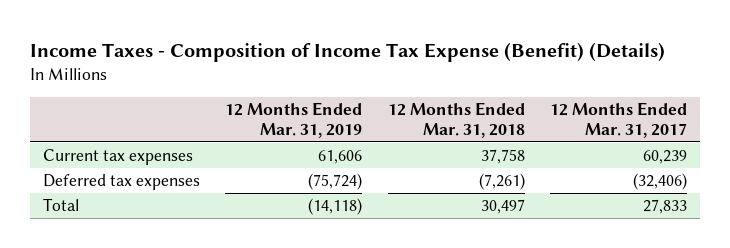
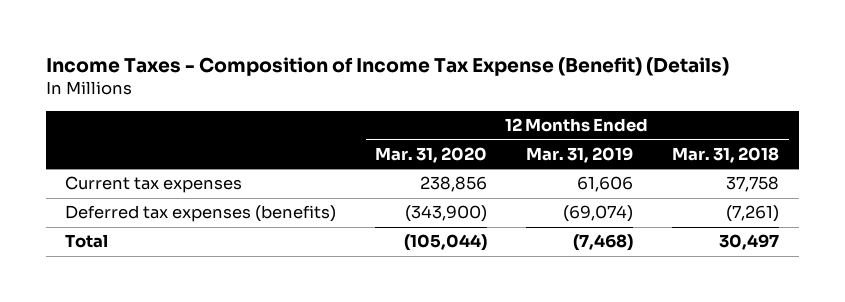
[550,102,688,139] 12 Months Ended Mar. 31, 2017 -> none
none -> [375,146,488,163] Mar. 31, 2020
[42,174,200,191] Deferred tax expenses -> [65,205,337,223] Deferred tax expenses (benefits)
[308,173,363,191] (75,724) -> [563,205,634,223] (69,074)
[308,198,363,216] (14,118) -> [573,234,634,252] (7,468)

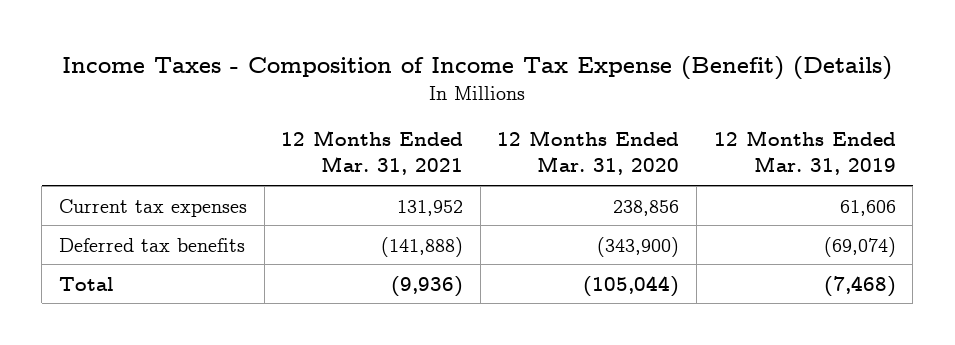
[672,146,780,163] Mar. 31, 2018 -> none
none -> [281,130,464,176] 12 Months Ended Mar. 31, 2021
[65,205,337,223] Deferred tax expenses (benefits) -> [58,237,245,252] Deferred tax benefits

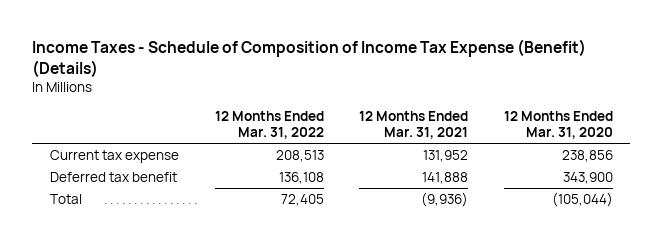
[62,55,893,80] Income Taxes - Composition of Income Tax Expense (Benefit) (Details) -> [32,39,587,78] Income Taxes - Schedule of Composition of Income Tax Expense (Benefit) (Details)
[713,130,896,176] 12 Months Ended Mar. 31, 2019 -> none
none -> [214,111,324,140] 12 Months Ended Mar. 31, 2022
[58,198,247,217] Current tax expenses -> [50,149,180,163] Current tax expense
[58,237,245,252] Deferred tax benefits -> [50,171,178,182] Deferred tax benefit
[381,236,464,257] (141,888) -> [422,171,469,184] 141,888
[597,236,680,257] (343,900) -> [562,171,613,184] 343,900

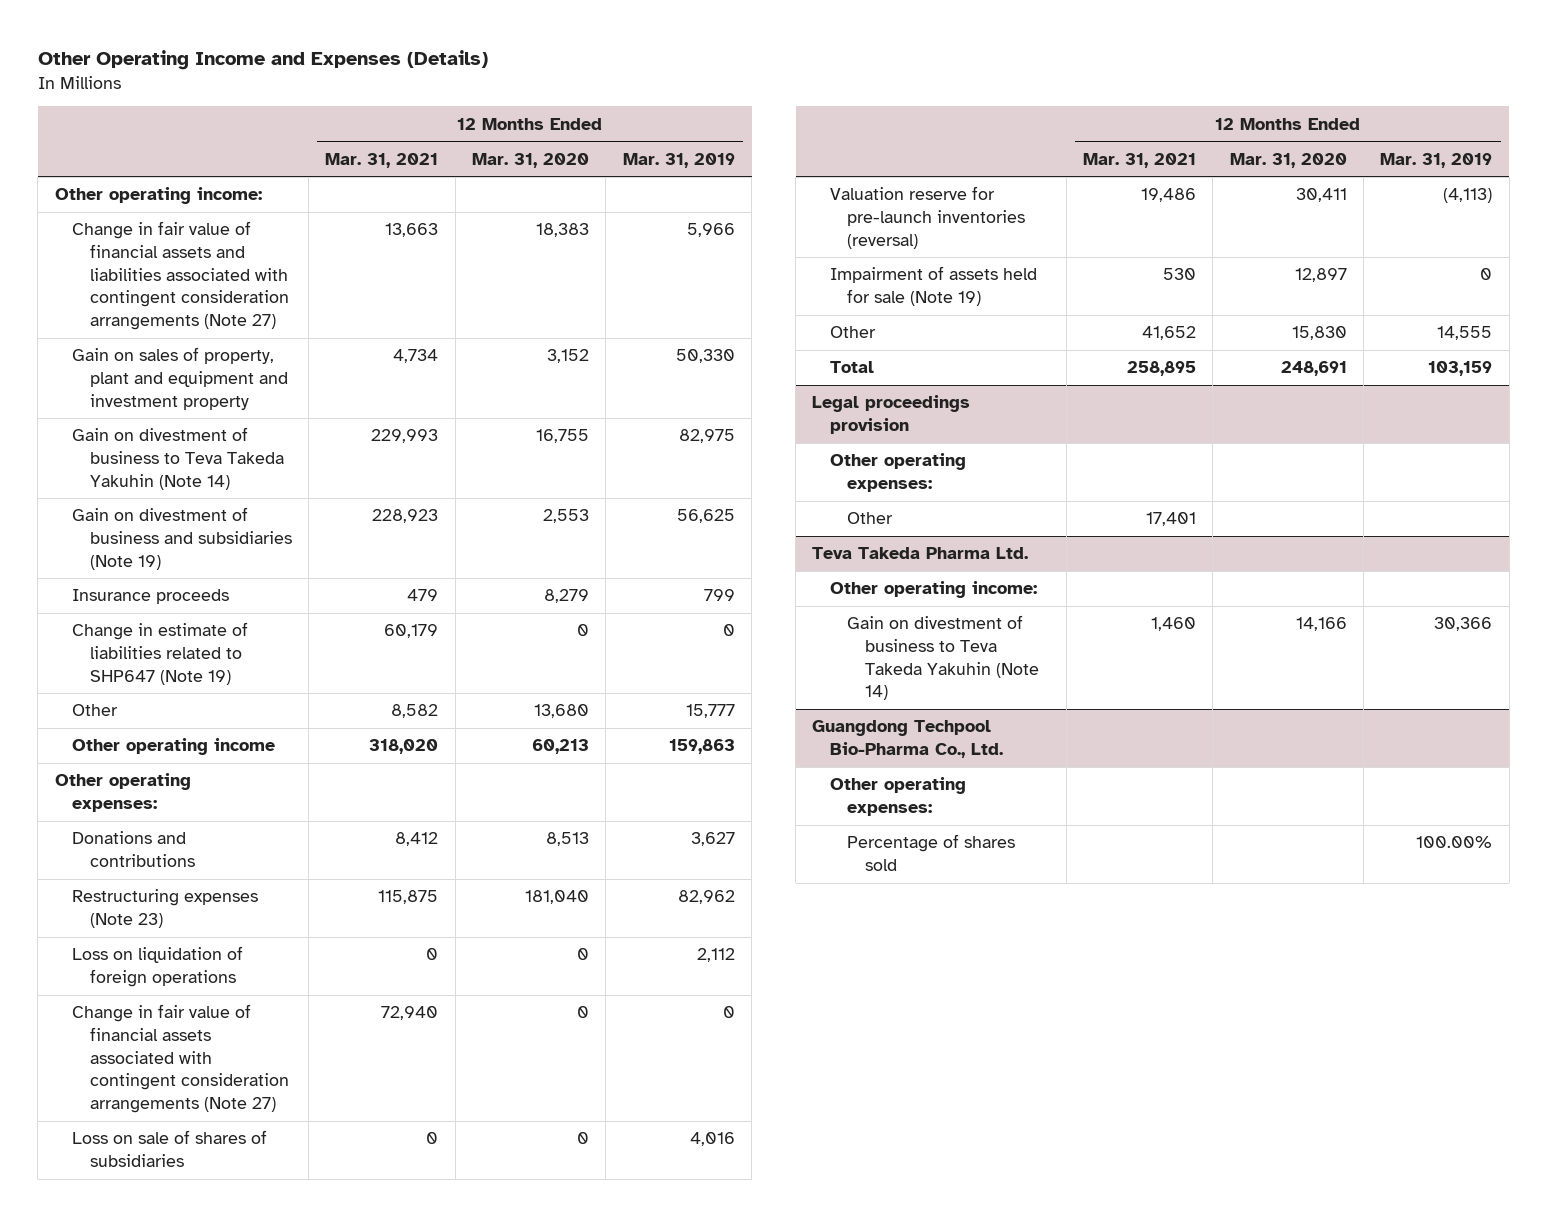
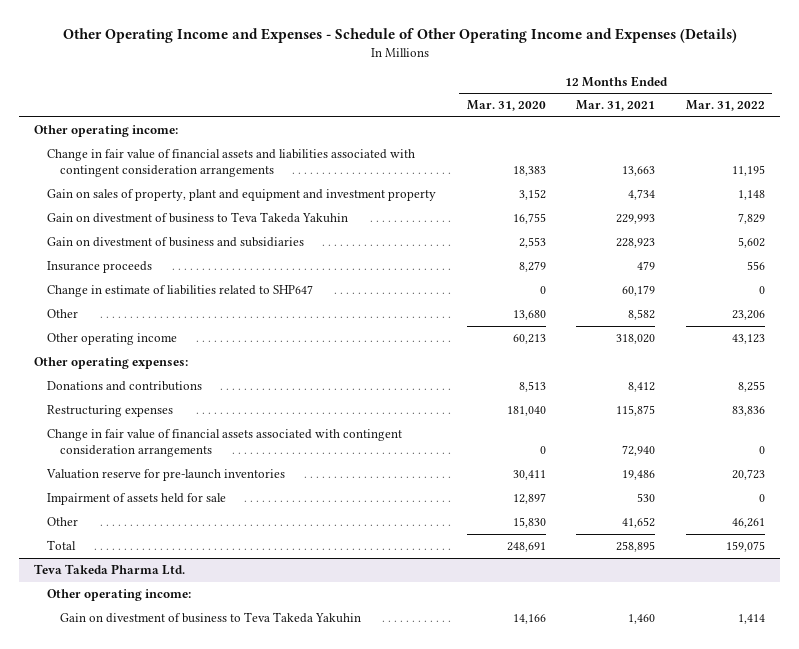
[37,50,488,71] Other Operating Income and Expenses (Details) -> [62,28,737,44] Other Operating Income and Expenses - Schedule of Other Operating Income and Expenses (Details)
[622,152,735,168] Mar. 31, 2019 -> none
none -> [685,100,765,112] Mar. 31, 2022
[72,221,289,330] Change in fair value of financial assets and liabilities associated with contingent consideration arrangements (Note 27) -> [47,148,416,178] Change in fair value of financial assets and liabilities associated with contingent consideration arrangements
[72,427,284,490] Gain on divestment of business to Teva Takeda Yakuhin (Note 14) -> [47,211,349,223] Gain on divestment of business to Teva Takeda Yakuhin
[72,507,292,570] Gain on divestment of business and subsidiaries (Note 19) -> [47,236,305,247] Gain on divestment of business and subsidiaries
[72,622,249,685] Change in estimate of liabilities related to SHP647 (Note 19) -> [47,284,314,297] Change in estimate of liabilities related to SHP647
[72,946,244,988] Loss on liquidation of foreign operations -> none
[72,1130,268,1168] Loss on sale of shares of subsidiaries -> none
[72,889,259,929] Restructuring expenses (Note 23) -> [47,404,174,417] Restructuring expenses
[72,1004,289,1113] Change in fair value of financial assets associated with contingent consideration arrangements (Note 27) -> [47,428,403,458] Change in fair value of financial assets associated with contingent consideration arrangements
[829,186,1026,249] Valuation reserve for pre-launch inventories (reversal) -> [46,468,286,481] Valuation reserve for pre-launch inventories
[829,266,1037,307] Impairment of assets held for sale (Note 19) -> [47,492,227,505] Impairment of assets held for sale
[812,395,971,435] Legal proceedings provision -> none
[829,453,966,493] Other operating expenses: -> none
[847,512,894,525] Other -> none
[812,720,1003,759] Guangdong Techpool Bio-Pharma Co., Ltd. -> none
[829,777,966,817] Other operating expenses: -> none
[847,834,1016,872] Percentage of shares sold -> none
[847,615,1040,701] Gain on divestment of business to Teva Takeda Yakuhin (Note 14) -> [59,611,361,623] Gain on divestment of business to Teva Takeda Yakuhin

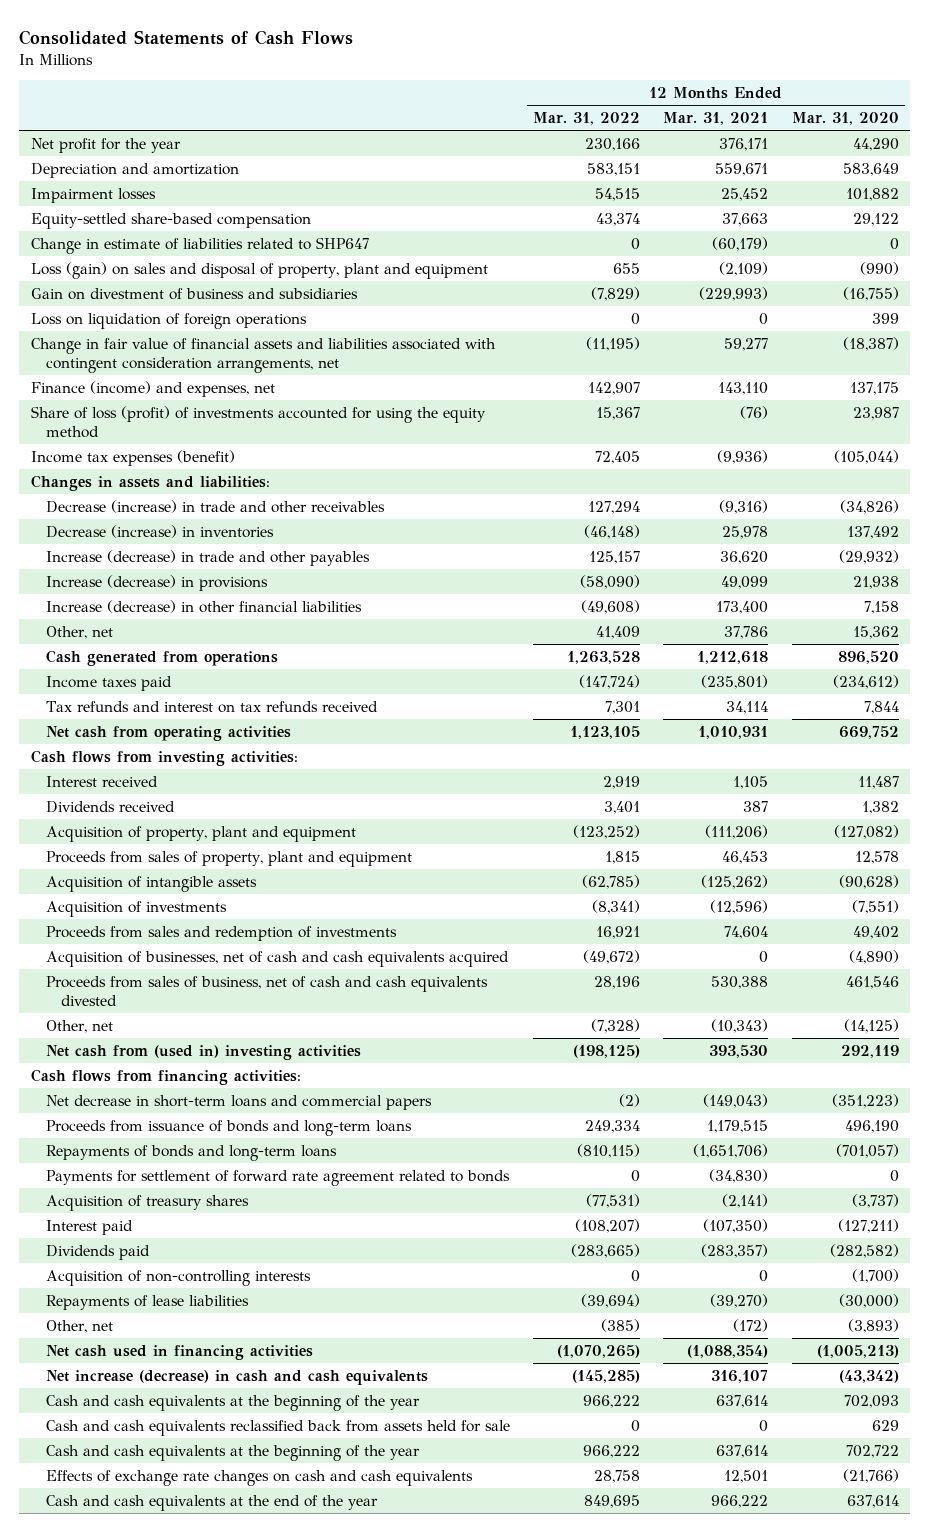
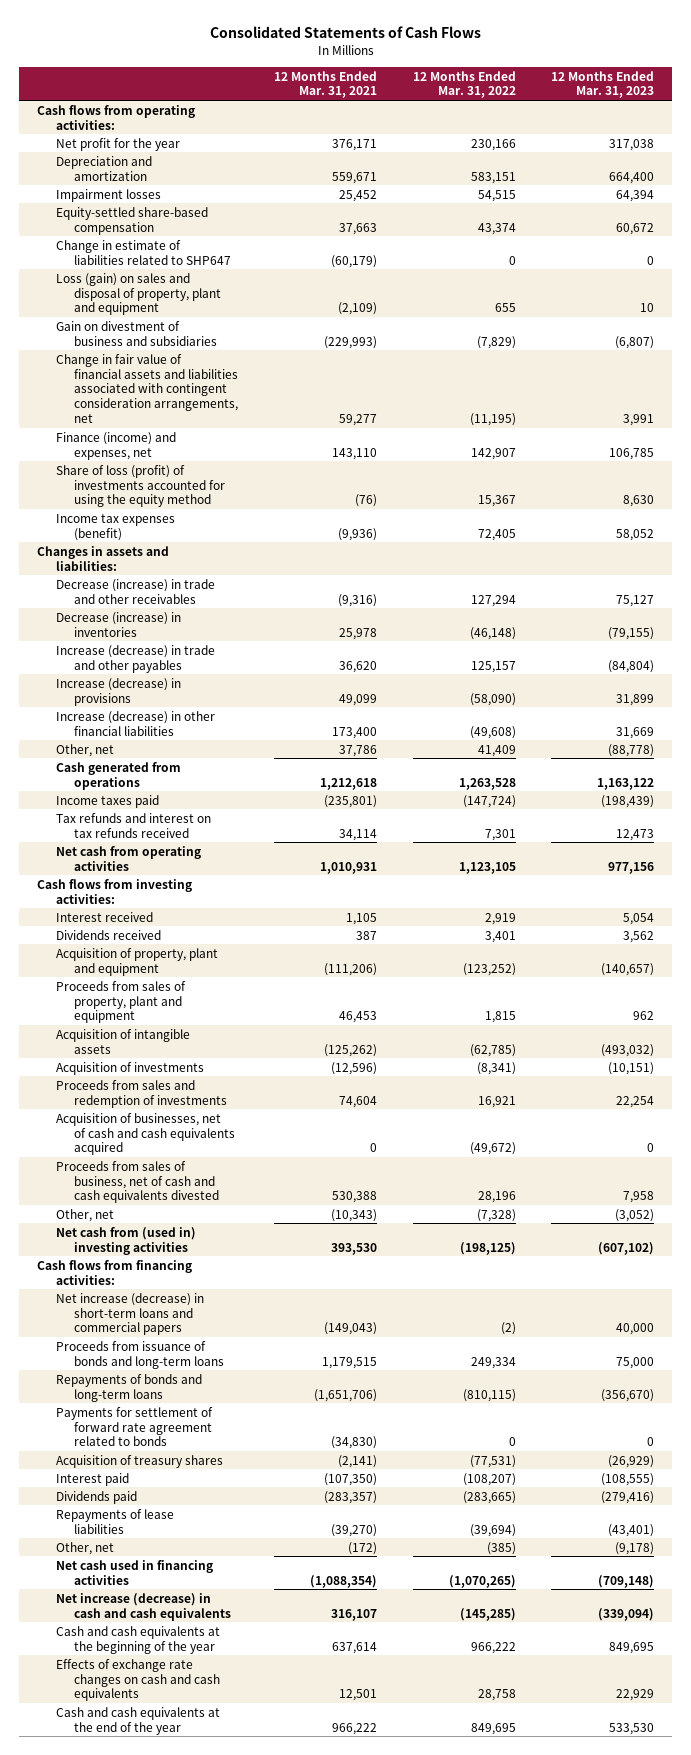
[791,112,899,126] Mar. 31, 2020 -> none
none -> [551,70,655,99] 12 Months Ended Mar. 31, 2023
none -> [36,104,195,130] Cash flows from operating activities:
[31,312,308,329] Loss on liquidation of foreign operations -> none
[45,1094,432,1110] Net decrease in short-term loans and commercial papers -> [55,1292,204,1336] Net increase (decrease) in short-term loans and commercial papers
[45,1269,311,1286] Acquisition of non-controlling interests -> none
[45,1419,510,1436] Cash and cash equivalents reclassified back from assets held for sale -> none
[45,1444,420,1461] Cash and cash equivalents at the beginning of the year -> none

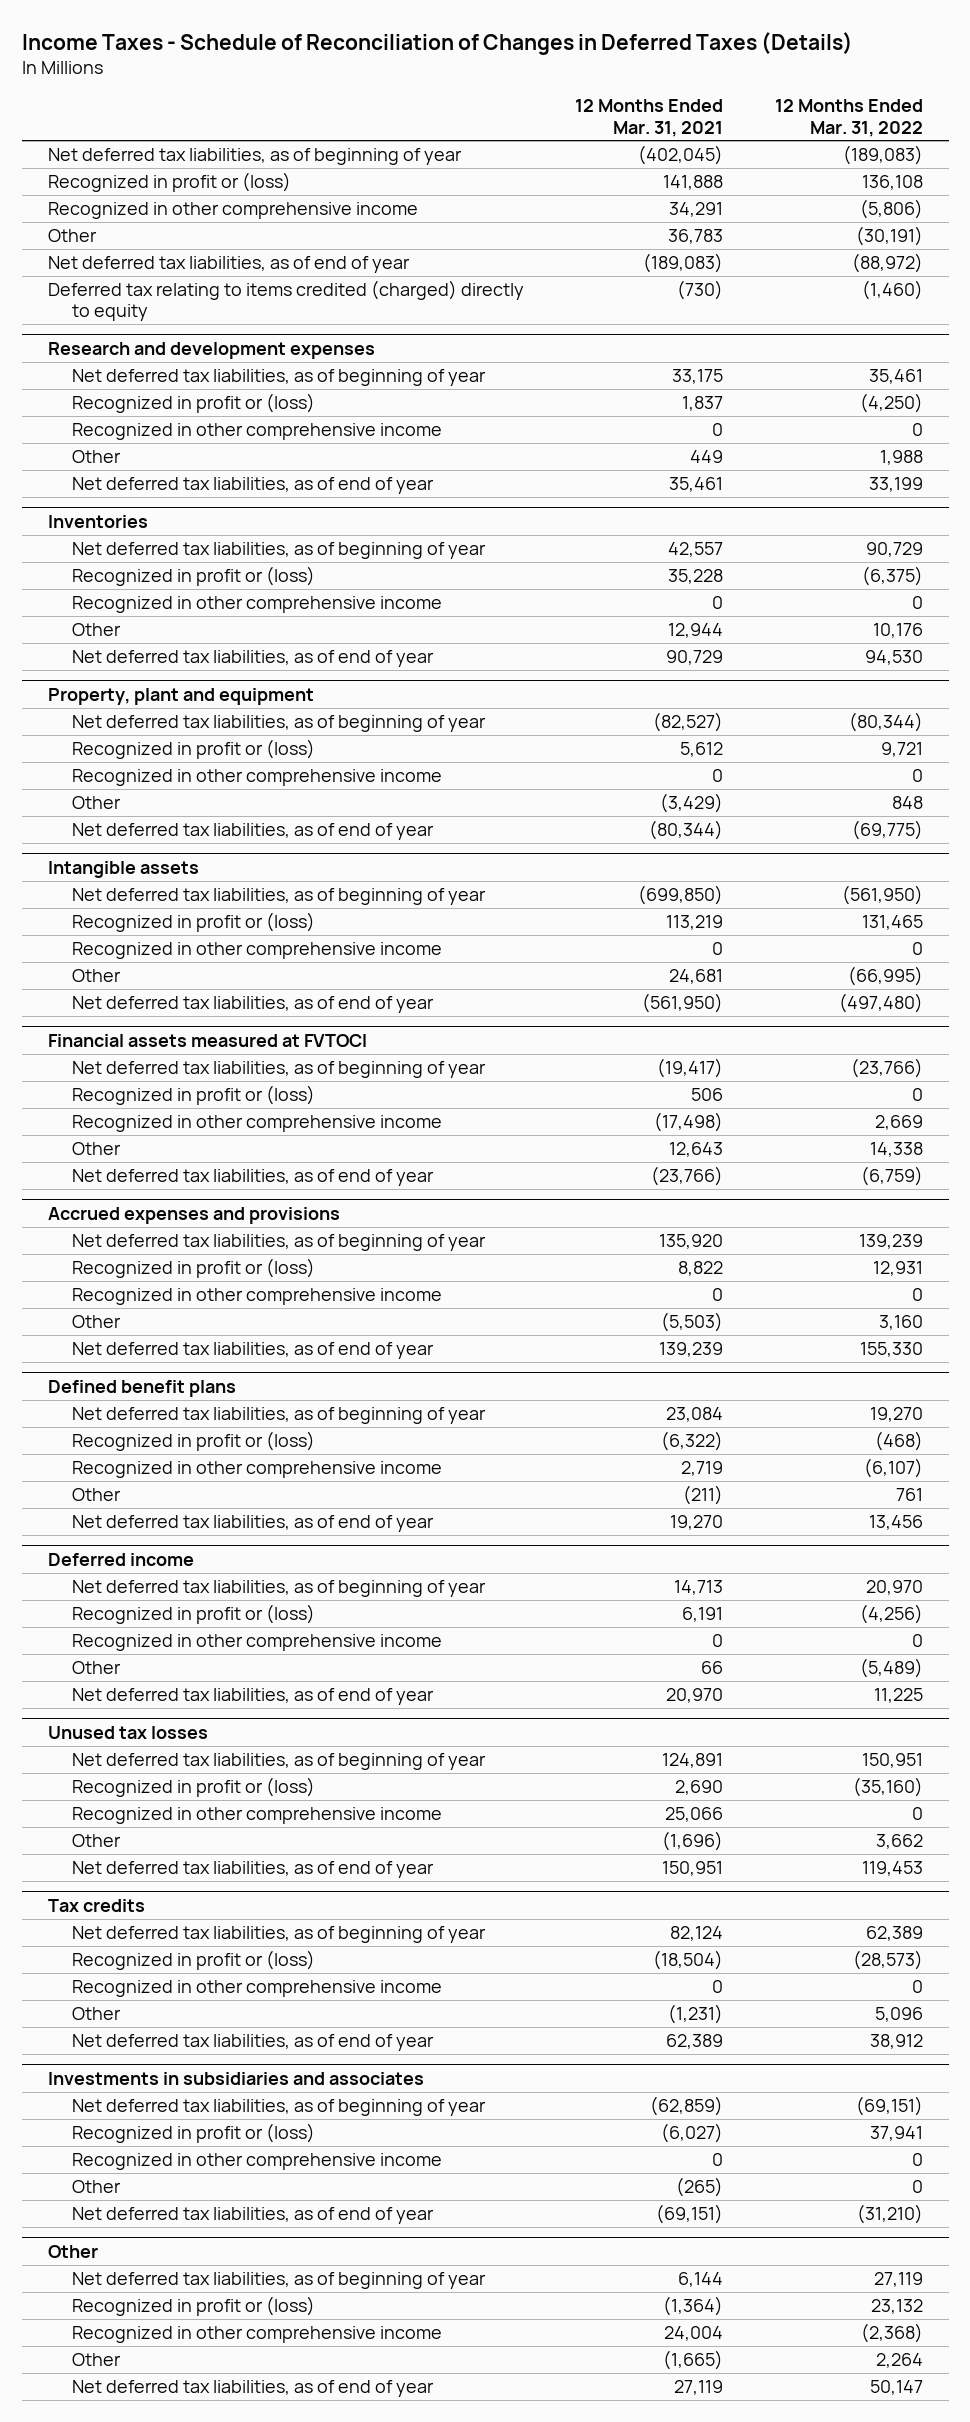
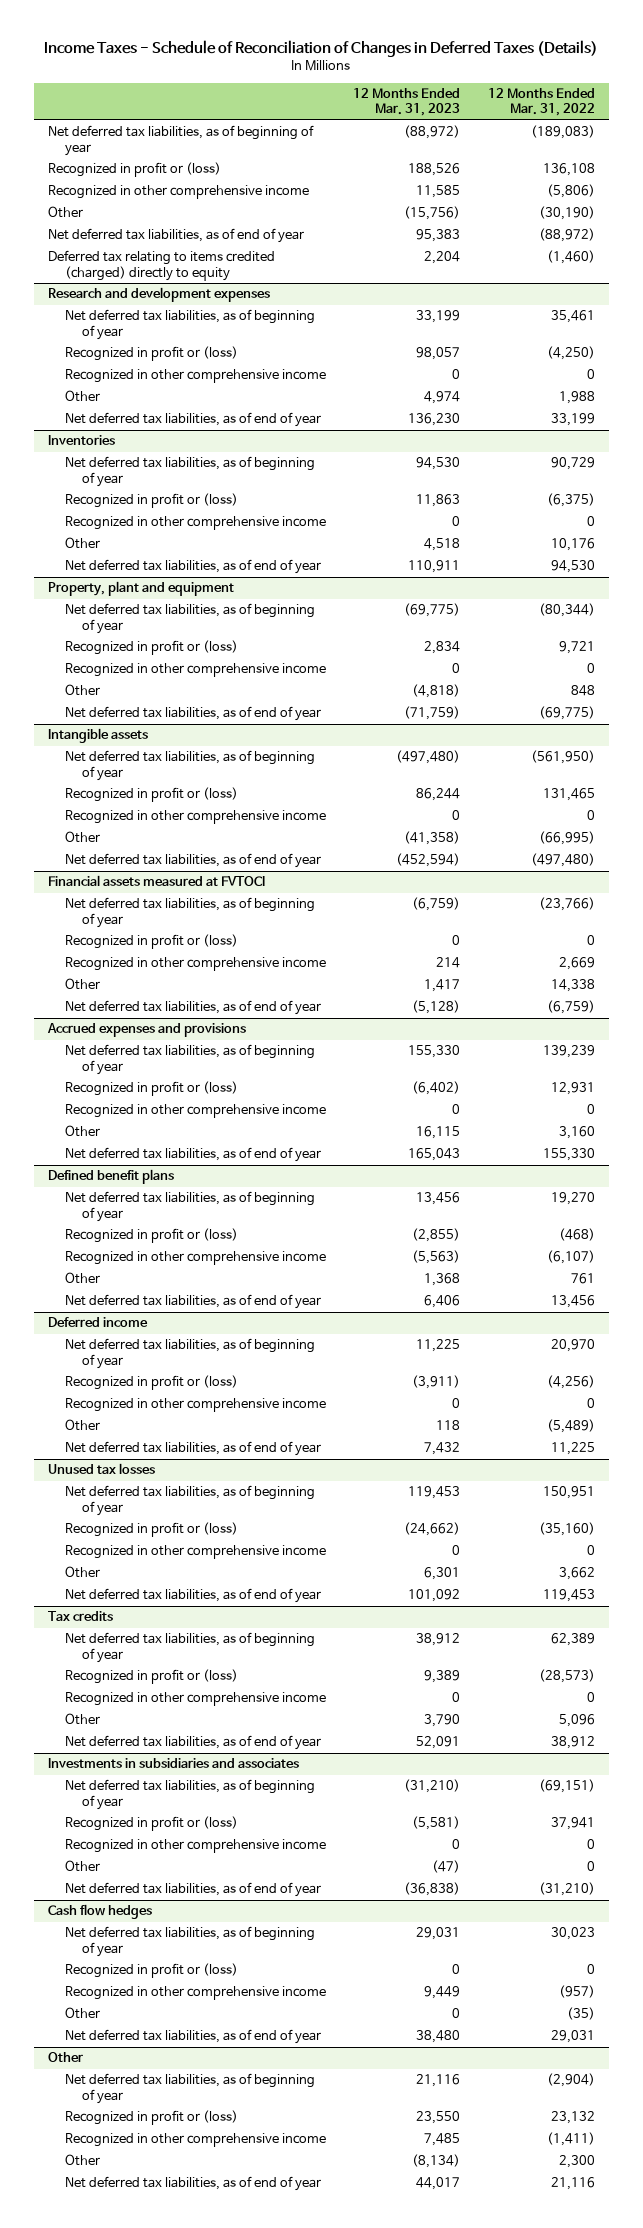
[575,99,724,137] 12 Months Ended Mar. 31, 2021 -> none
none -> [353,88,461,117] 12 Months Ended Mar. 31, 2023
[855,226,923,247] (30,191) -> [539,206,596,221] (30,190)
none -> [47,1904,152,1920] Cash flow hedges
none -> [64,1926,315,1957] Net deferred tax liabilities, as of beginning of year
none -> [64,1963,238,1979] Recognized in profit or (loss)
none -> [64,1986,326,2001] Recognized in other comprehensive income
none -> [64,2007,100,2020] Other
none -> [64,2029,321,2045] Net deferred tax liabilities, as of end of year
[873,2272,923,2288] 27,119 -> [547,2073,596,2088] (2,904)
[860,2323,923,2344] (2,368) -> [547,2132,596,2147] (1,411)
[875,2353,923,2369] 2,264 -> [559,2155,596,2169] 2,300
[869,2380,923,2396] 50,147 -> [551,2177,596,2191] 21,116

